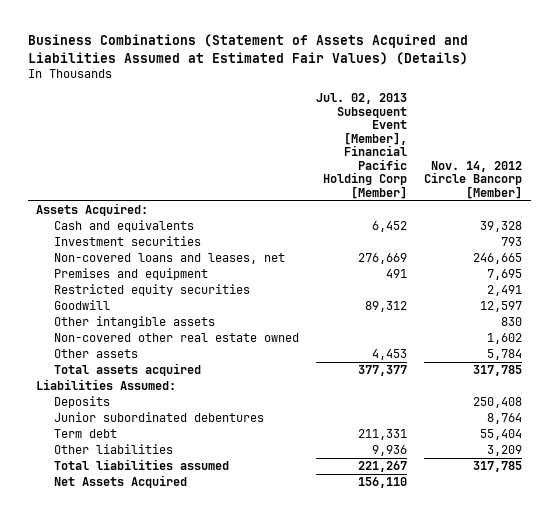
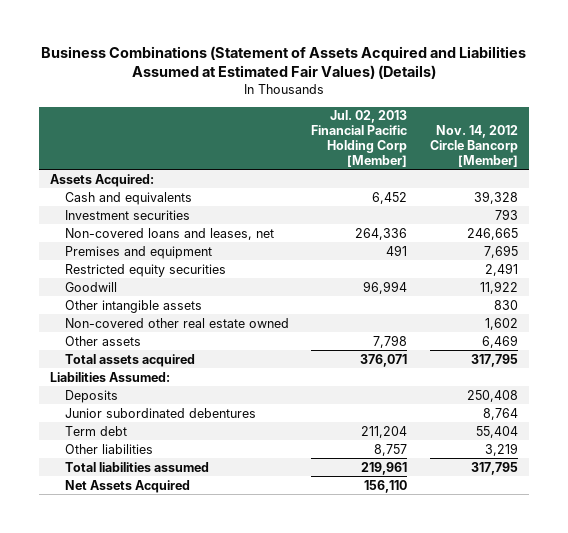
[316,93,408,199] Jul. 02, 2013 Subsequent Event [Member], Financial Pacific Holding Corp [Member] -> none
none -> [311,110,408,168] Jul. 02, 2013 Financial Pacific Holding Corp [Member]
[480,301,523,313] 12,597 -> [479,280,518,294] 11,922
[487,349,523,361] 5,784 -> [481,334,518,348] 6,469
[473,365,523,377] 317,785 -> [470,353,518,367] 317,795
[487,445,523,457] 3,209 -> [484,442,518,456] 3,219
[473,461,523,473] 317,785 -> [470,461,518,475] 317,795

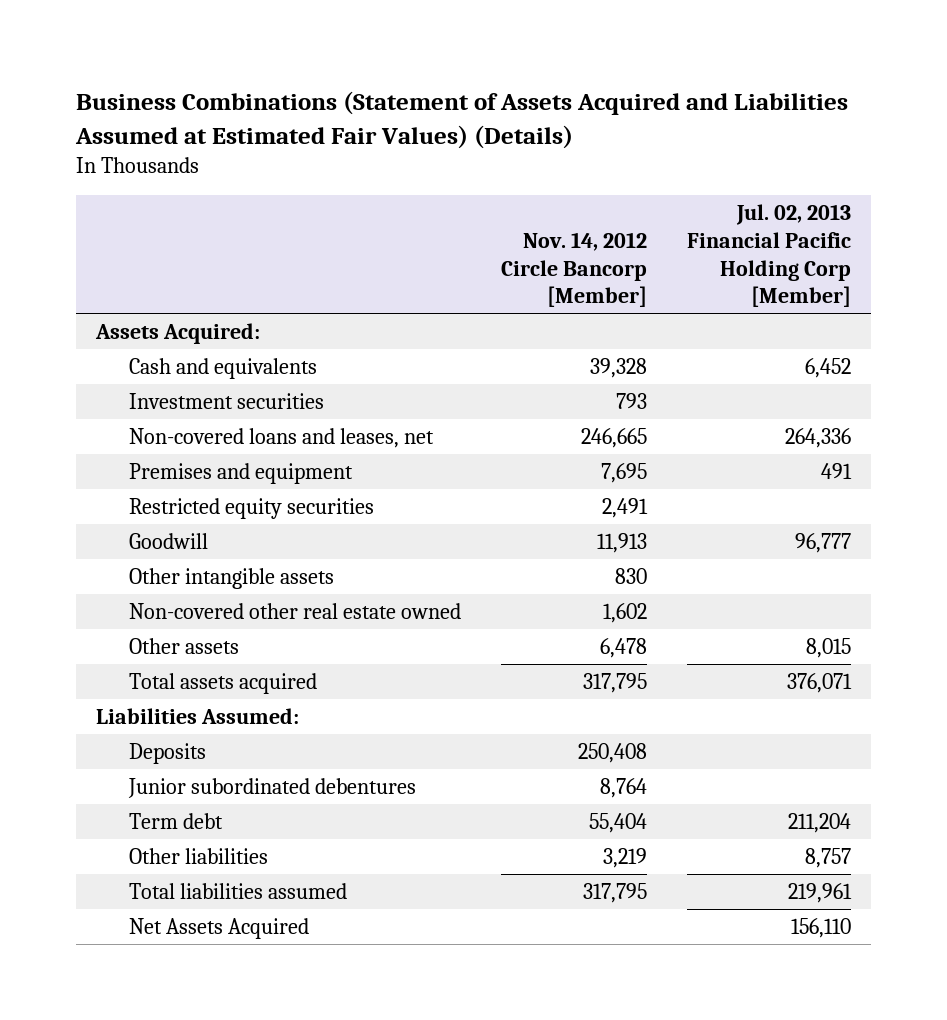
[363,280,408,294] 96,994 -> [794,532,851,553] 96,777
[479,280,518,294] 11,922 -> [597,532,648,553] 11,913
[373,334,408,348] 7,798 -> [805,637,851,658] 8,015
[481,334,518,348] 6,469 -> [600,637,648,658] 6,478

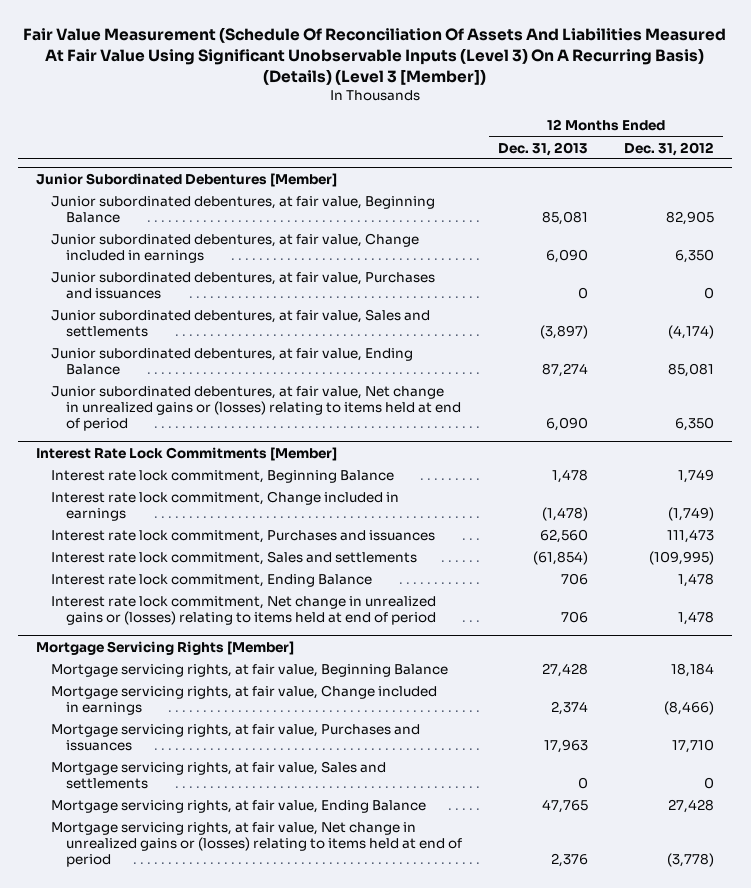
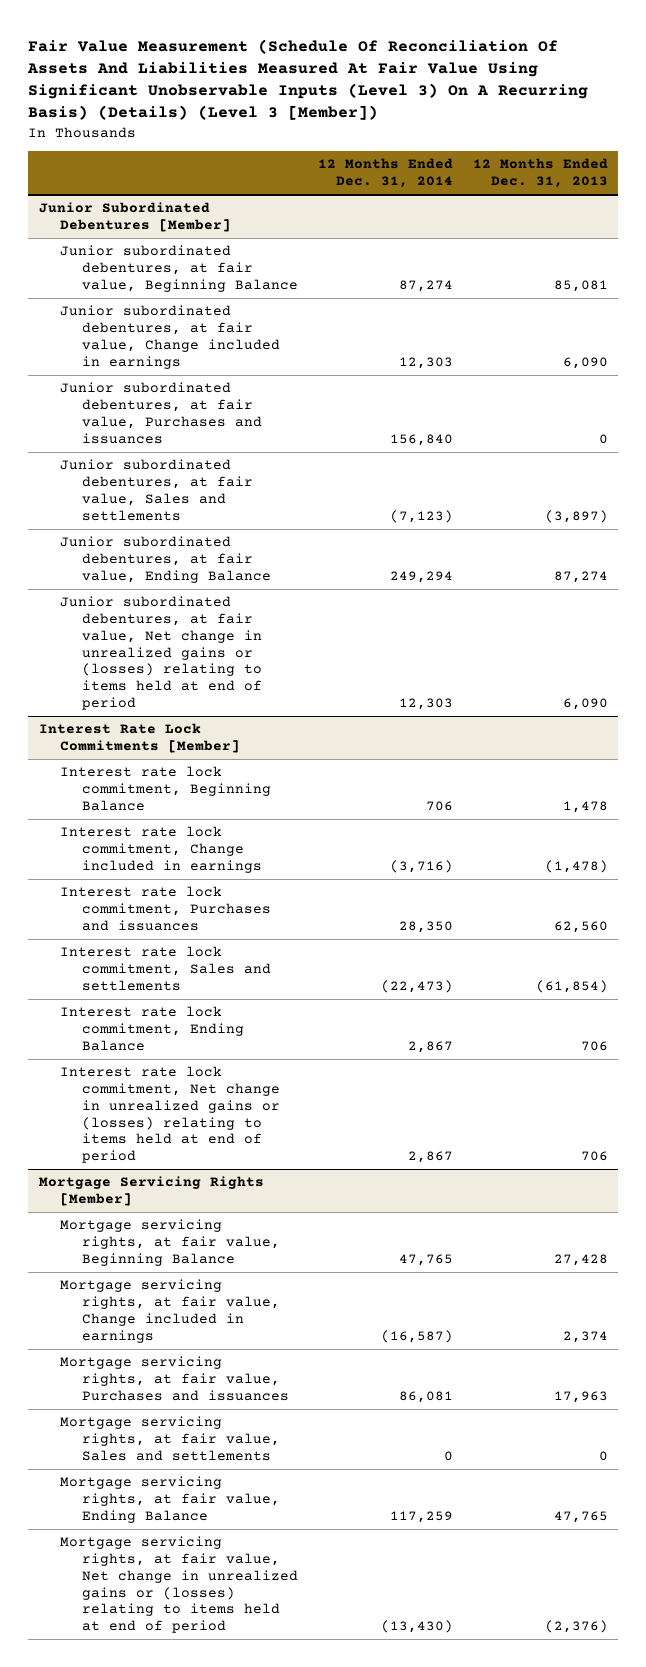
[624,141,715,156] Dec. 31, 2012 -> none
none -> [317,158,453,189] 12 Months Ended Dec. 31, 2014
[551,852,589,867] 2,376 -> [544,1619,608,1633] (2,376)

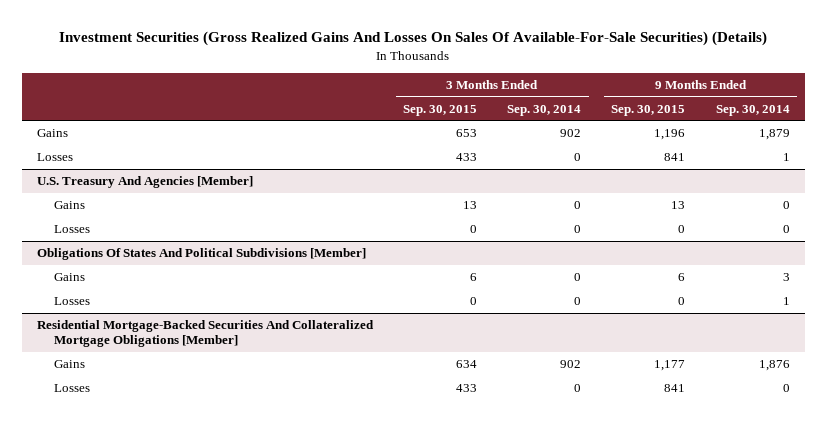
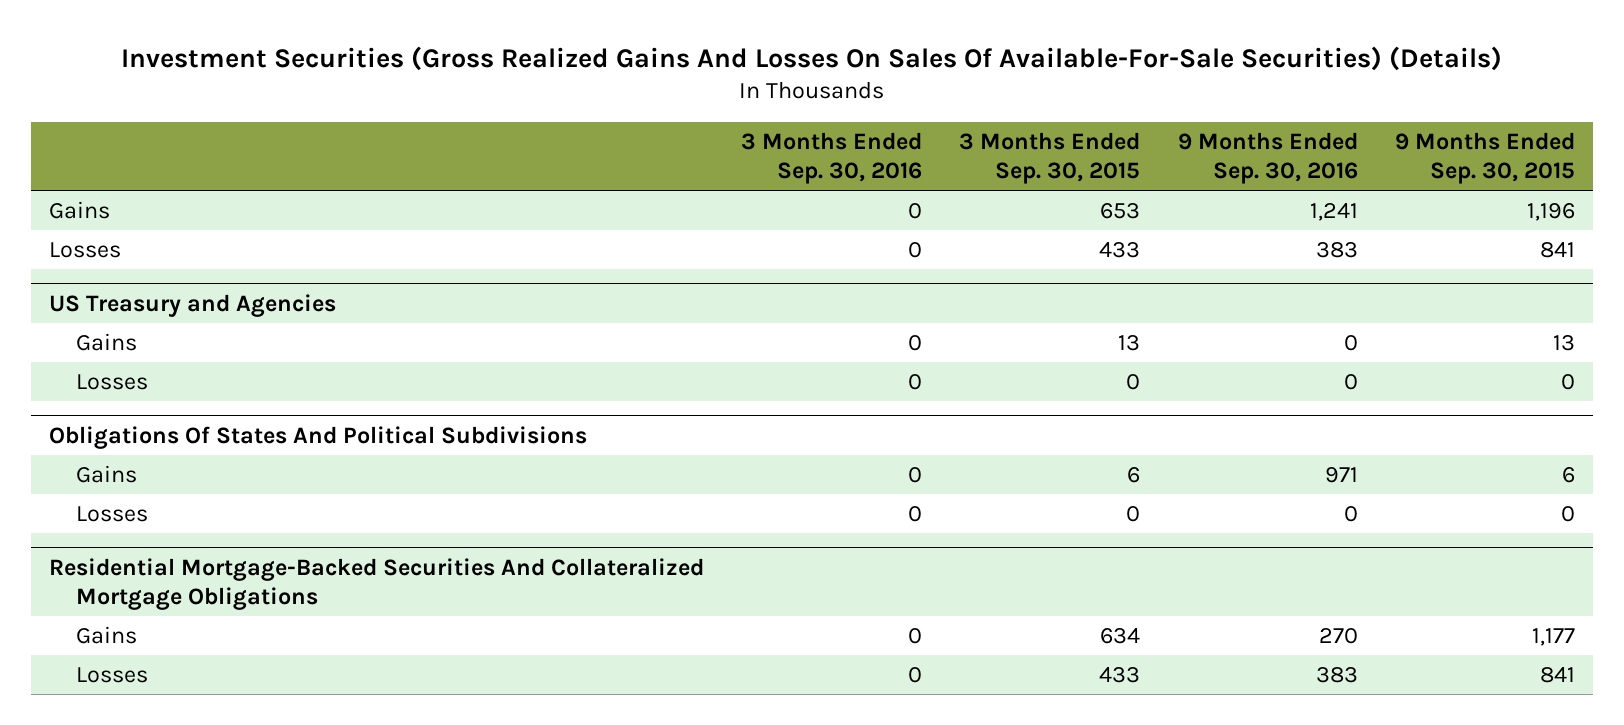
[507,104,582,116] Sep. 30, 2014 -> none
[715,104,790,116] Sep. 30, 2014 -> none
none -> [741,131,923,185] 3 Months Ended Sep. 30, 2016
none -> [1177,131,1358,185] 9 Months Ended Sep. 30, 2016
[37,176,254,189] U.S. Treasury And Agencies [Member] -> [49,293,337,317] US Treasury and Agencies
[37,248,367,261] Obligations Of States And Political Subdivisions [Member] -> [49,425,588,449] Obligations Of States And Political Subdivisions
[37,320,375,348] Residential Mortgage-Backed Securities And Collateralized Mortgage Obligations [Member] -> [49,557,705,610] Residential Mortgage-Backed Securities And Collateralized Mortgage Obligations

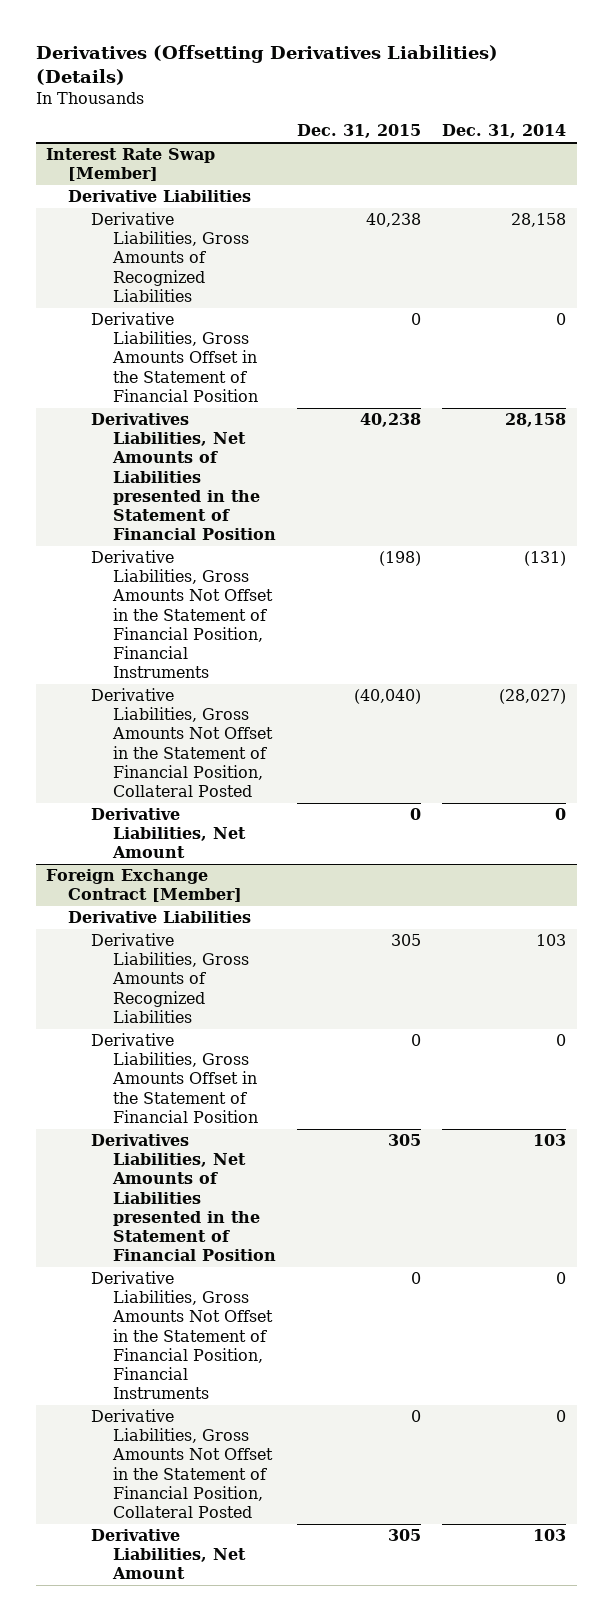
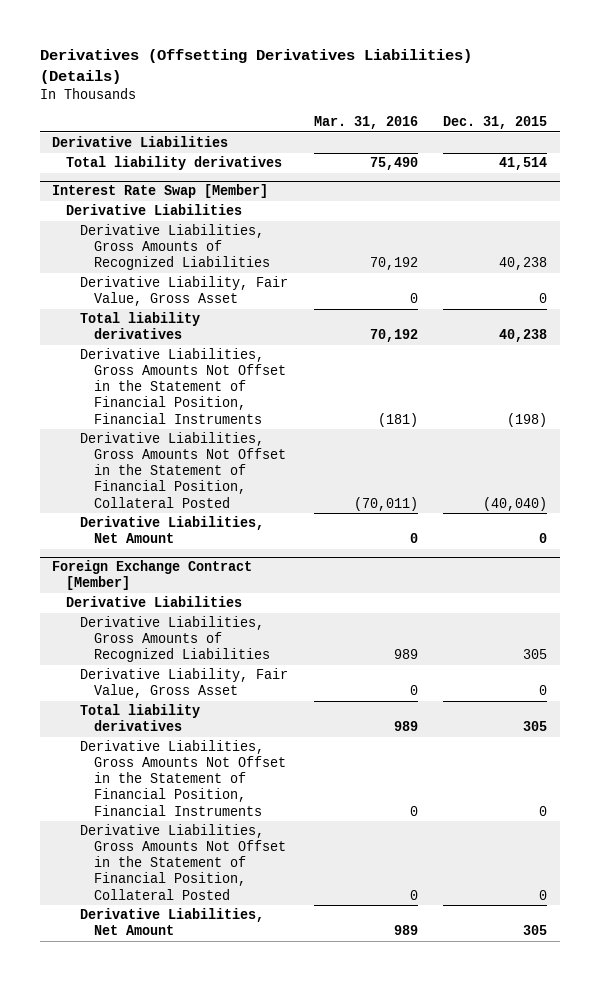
[442,124,567,139] Dec. 31, 2014 -> none
none -> [313,116,418,130] Mar. 31, 2016
none -> [52,136,229,148] Derivative Liabilities
none -> [66,156,283,171] Total liability derivatives
[90,312,258,402] Derivative Liabilities, Gross Amounts Offset in the Statement of Financial Position -> [80,276,289,307] Derivative Liability, Fair Value, Gross Asset
[90,413,276,541] Derivatives Liabilities, Net Amounts of Liabilities presented in the Statement of Financial Position -> [80,312,201,340] Total liability derivatives
[90,1033,258,1123] Derivative Liabilities, Gross Amounts Offset in the Statement of Financial Position -> [80,668,289,699] Derivative Liability, Fair Value, Gross Asset
[90,1134,276,1262] Derivatives Liabilities, Net Amounts of Liabilities presented in the Statement of Financial Position -> [80,704,201,732] Total liability derivatives

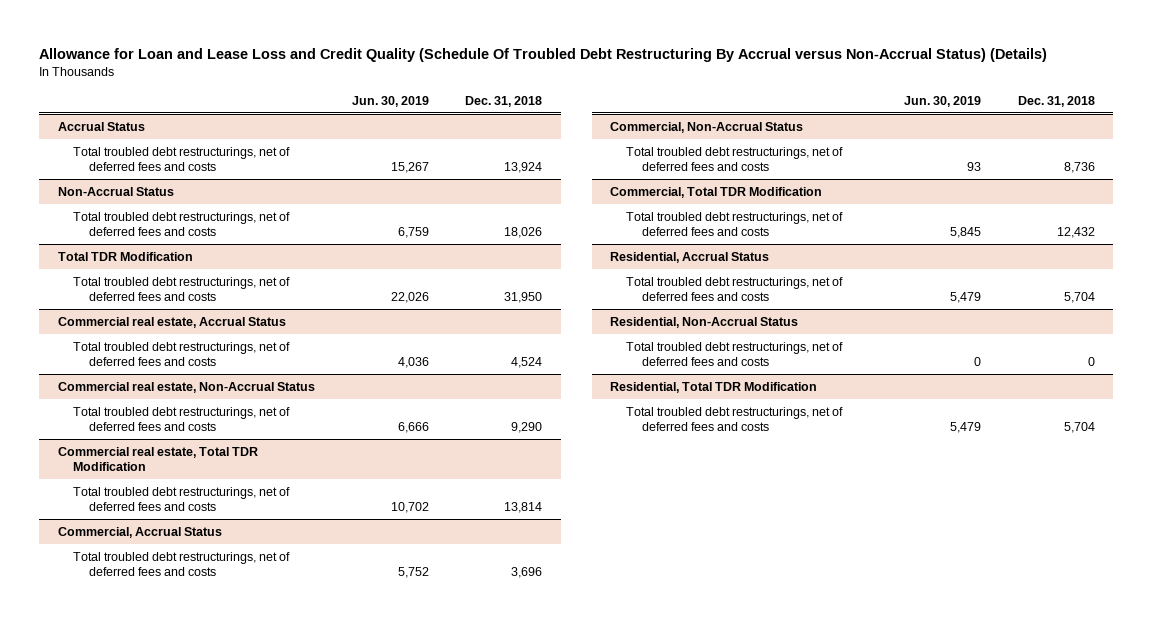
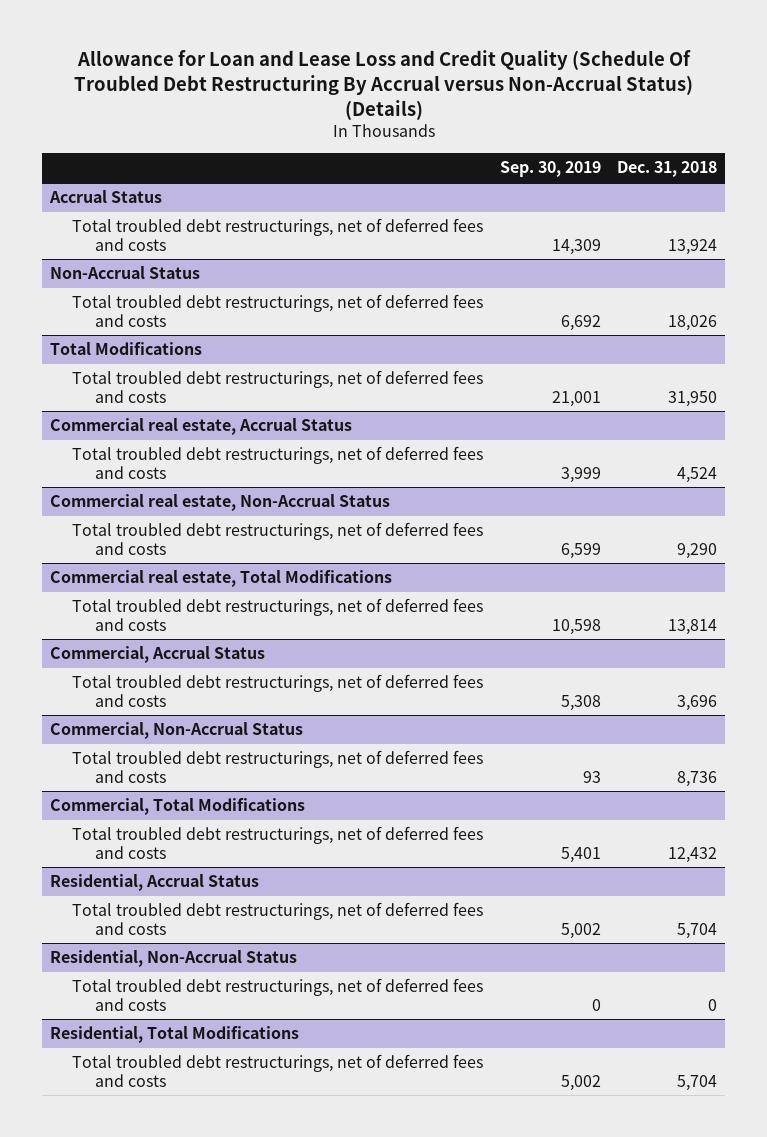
[351,95,429,107] Jun. 30, 2019 -> none
none -> [499,161,601,178] Sep. 30, 2019
[57,251,193,261] Total TDR Modification -> [49,342,202,356] Total Modifications
[57,446,258,471] Commercial real estate, Total TDR Modification -> [49,570,392,588] Commercial real estate, Total Modifications
[610,186,823,198] Commercial, Total TDR Modification -> [49,798,305,816] Commercial, Total Modifications
[610,381,818,393] Residential, Total TDR Modification -> [49,1026,299,1044] Residential, Total Modifications

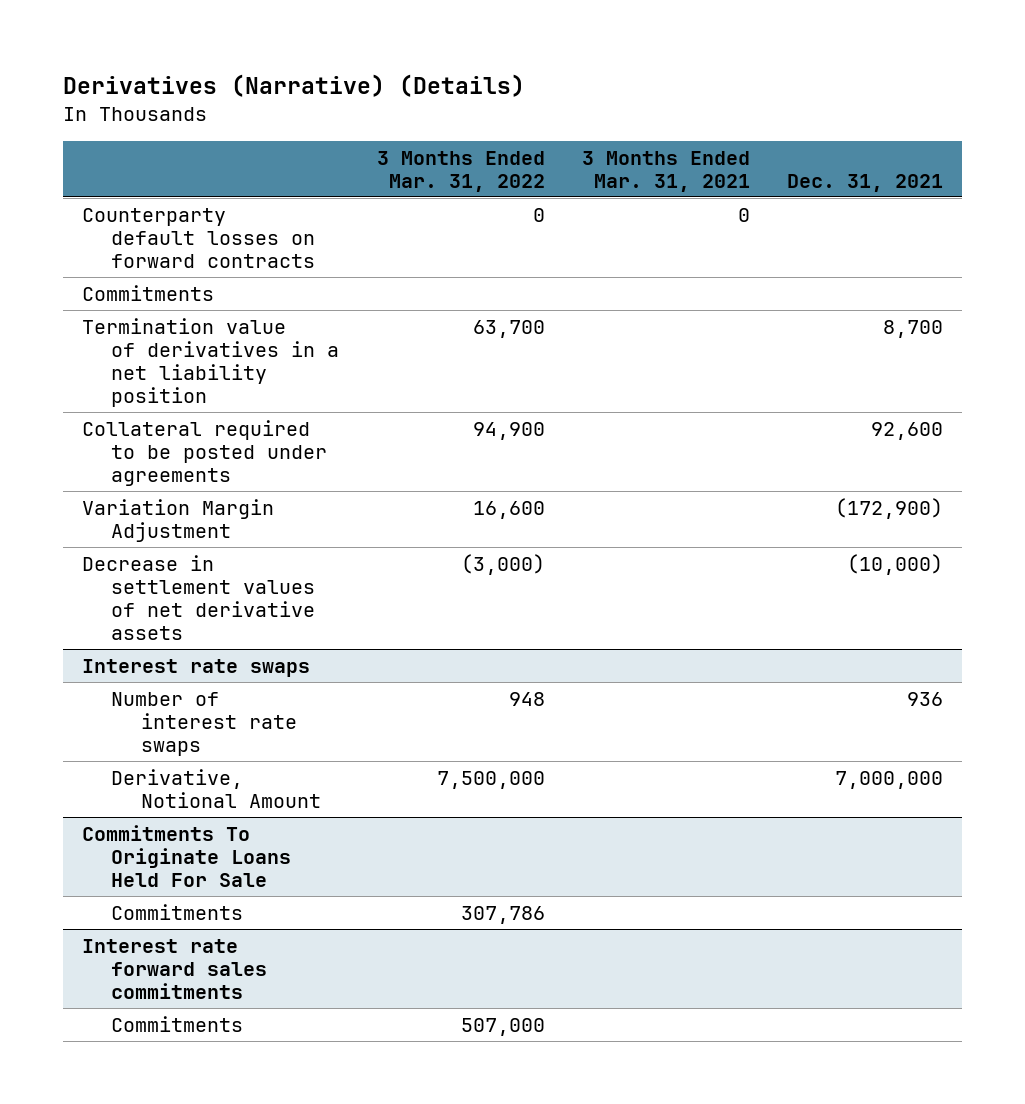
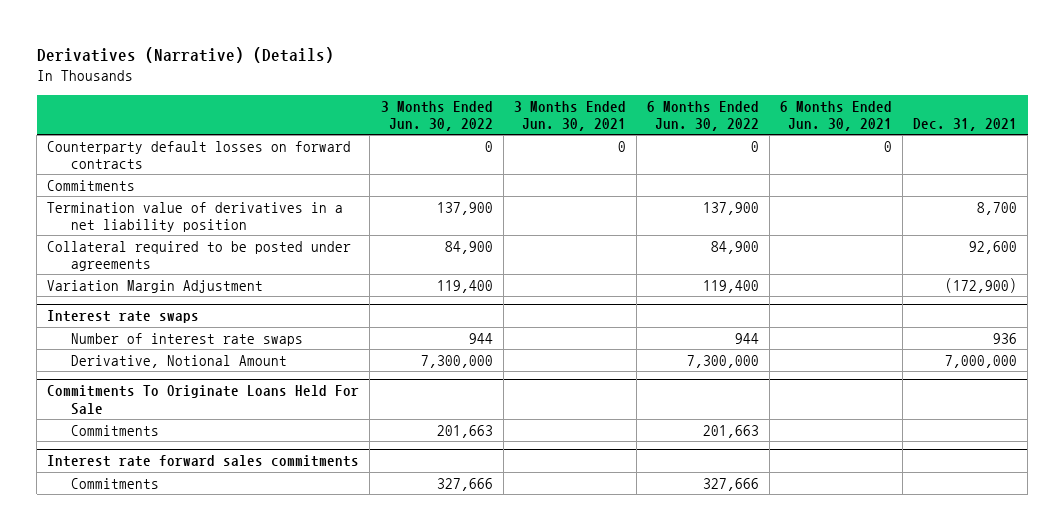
[376,150,545,192] 3 Months Ended Mar. 31, 2022 -> none
[581,150,750,192] 3 Months Ended Mar. 31, 2021 -> none
none -> [380,100,493,131] 3 Months Ended Jun. 30, 2022
none -> [513,100,626,131] 3 Months Ended Jun. 30, 2021
none -> [646,100,759,131] 6 Months Ended Jun. 30, 2022
none -> [779,100,892,131] 6 Months Ended Jun. 30, 2021
[81,554,316,640] Decrease in settlement values of net derivative assets -> none

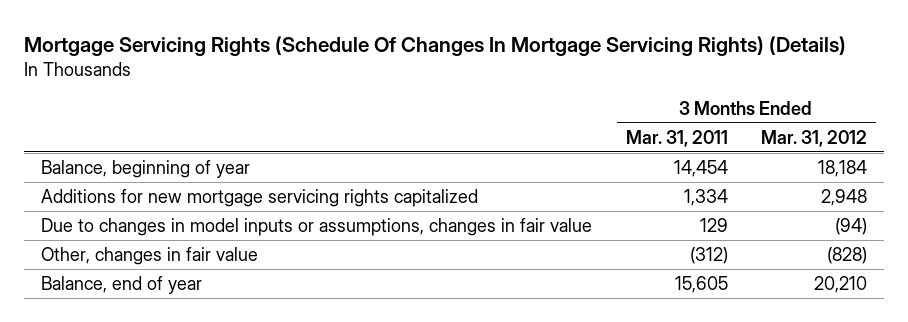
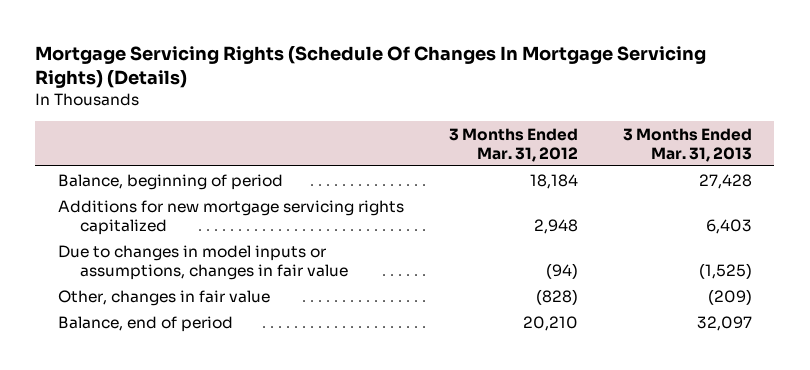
[625,129,728,147] Mar. 31, 2011 -> none
none -> [622,127,752,162] 3 Months Ended Mar. 31, 2013
[40,160,250,179] Balance, beginning of year -> [57,173,283,190] Balance, beginning of period
[40,276,202,295] Balance, end of year -> [57,315,233,332] Balance, end of period

